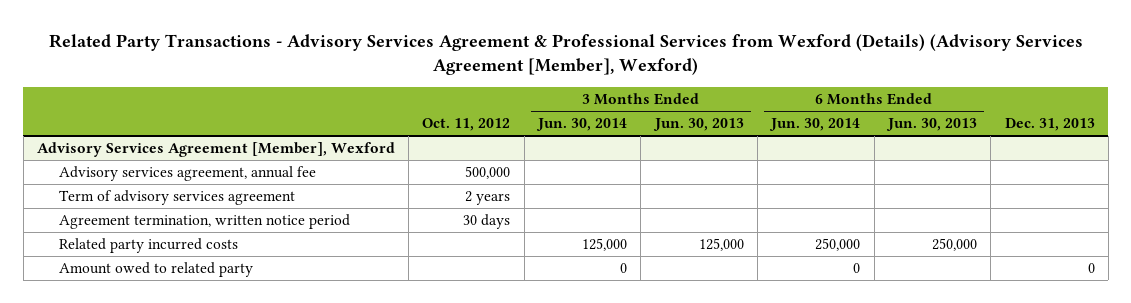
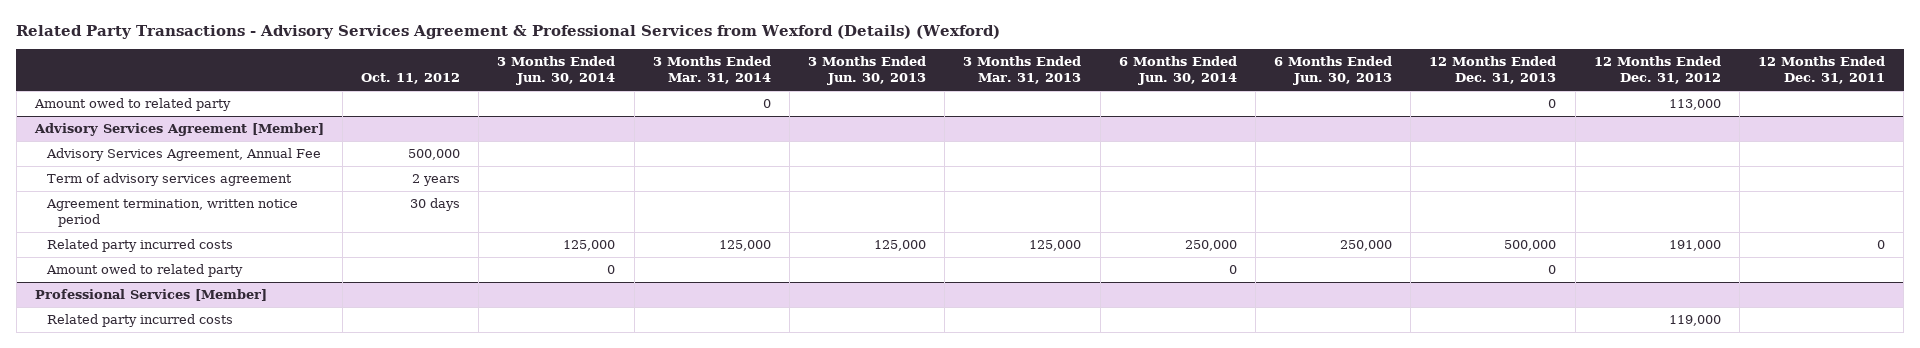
[48,34,1083,76] Related Party Transactions - Advisory Services Agreement & Professional Services from Wexford (Details) (Advisory Services Agreement [Member], Wexford) -> [16,25,1001,40] Related Party Transactions - Advisory Services Agreement & Professional Services from Wexford (Details) (Wexford)
[1004,118,1095,132] Dec. 31, 2013 -> none
none -> [652,56,771,85] 3 Months Ended Mar. 31, 2014
none -> [963,56,1082,85] 3 Months Ended Mar. 31, 2013
none -> [1429,56,1557,85] 12 Months Ended Dec. 31, 2013
none -> [1593,56,1721,85] 12 Months Ended Dec. 31, 2012
none -> [1758,56,1886,85] 12 Months Ended Dec. 31, 2011
none -> [33,98,231,112] Amount owed to related party
[36,142,395,158] Advisory Services Agreement [Member], Wexford -> [33,123,324,137] Advisory Services Agreement [Member]
[59,166,317,182] Advisory services agreement, annual fee -> [45,148,321,162] Advisory Services Agreement, Annual Fee
none -> [34,289,267,302] Professional Services [Member]
none -> [46,314,233,328] Related party incurred costs

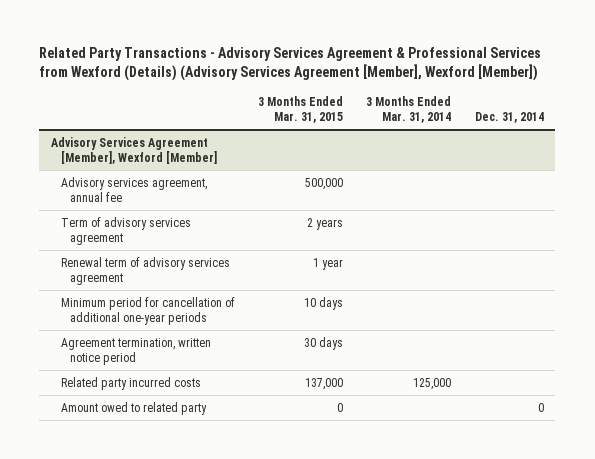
[16,25,1001,40] Related Party Transactions - Advisory Services Agreement & Professional Services from Wexford (Details) (Wexford) -> [39,47,542,82] Related Party Transactions - Advisory Services Agreement & Professional Services from Wexford (Details) (Advisory Services Agreement [Member], Wexford [Member])
[361,73,461,85] Oct. 11, 2012 -> none
[497,56,616,86] 3 Months Ended Jun. 30, 2014 -> none
[808,56,927,86] 3 Months Ended Jun. 30, 2013 -> none
[963,56,1082,85] 3 Months Ended Mar. 31, 2013 -> none
[1118,56,1237,86] 6 Months Ended Jun. 30, 2014 -> none
[1274,56,1393,86] 6 Months Ended Jun. 30, 2013 -> none
[1429,56,1557,85] 12 Months Ended Dec. 31, 2013 -> none
[1593,56,1721,85] 12 Months Ended Dec. 31, 2012 -> none
[1758,56,1886,85] 12 Months Ended Dec. 31, 2011 -> none
none -> [257,95,343,124] 3 Months Ended Mar. 31, 2015
none -> [474,112,544,124] Dec. 31, 2014
[33,98,231,112] Amount owed to related party -> none
[33,123,324,137] Advisory Services Agreement [Member] -> [51,136,217,165] Advisory Services Agreement [Member], Wexford [Member]
[45,148,321,162] Advisory Services Agreement, Annual Fee -> [60,176,207,203] Advisory services agreement, annual fee
none -> [60,256,230,286] Renewal term of advisory services agreement
none -> [60,296,235,326] Minimum period for cancellation of additional one-year periods
[34,289,267,302] Professional Services [Member] -> none
[46,314,233,328] Related party incurred costs -> none

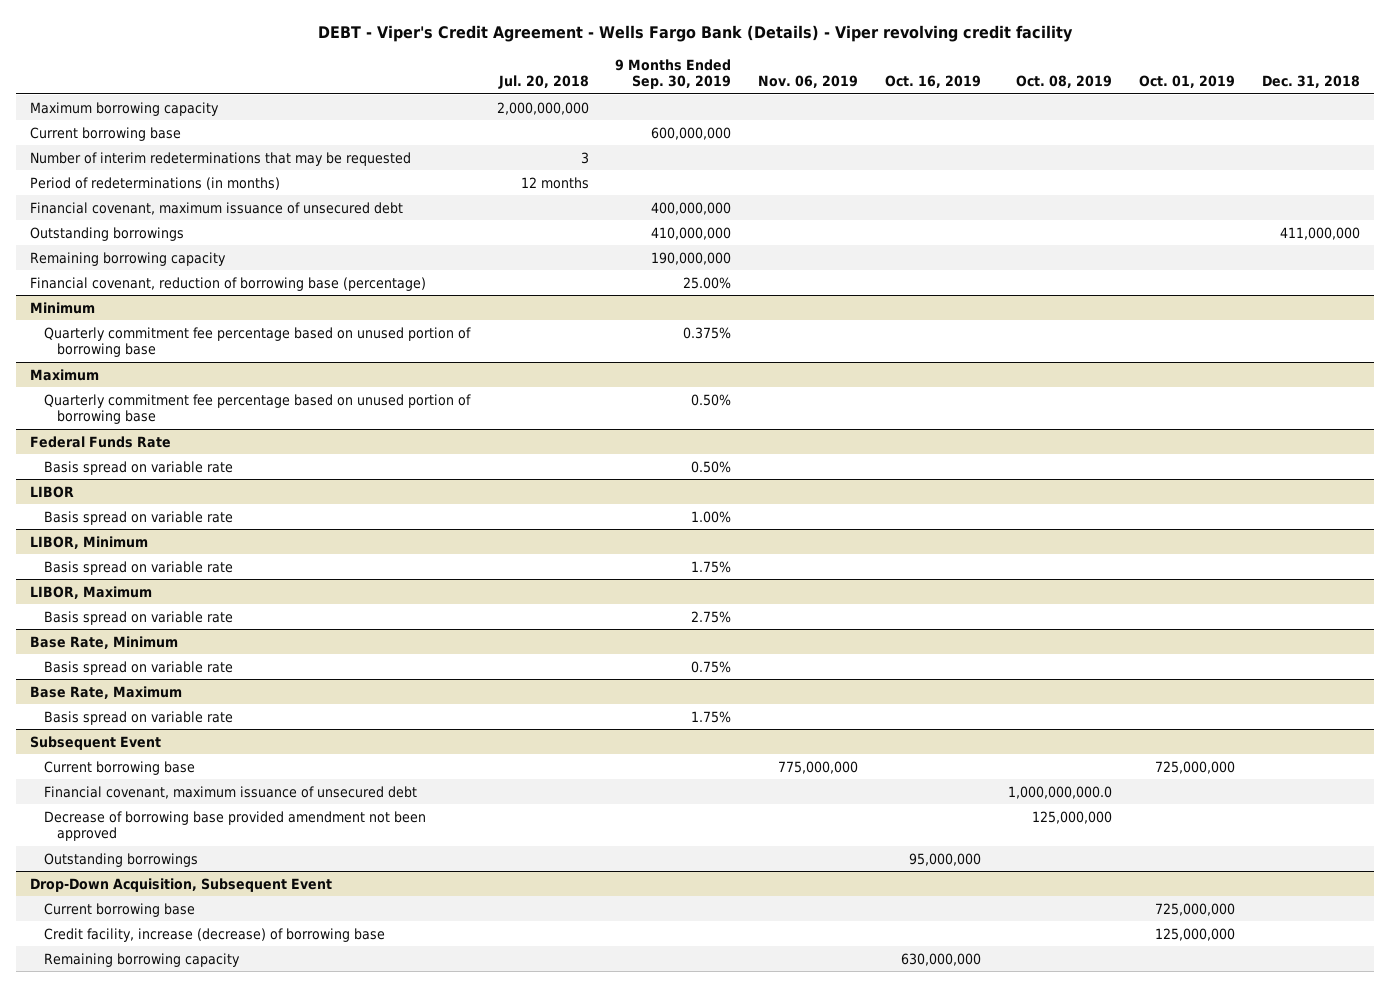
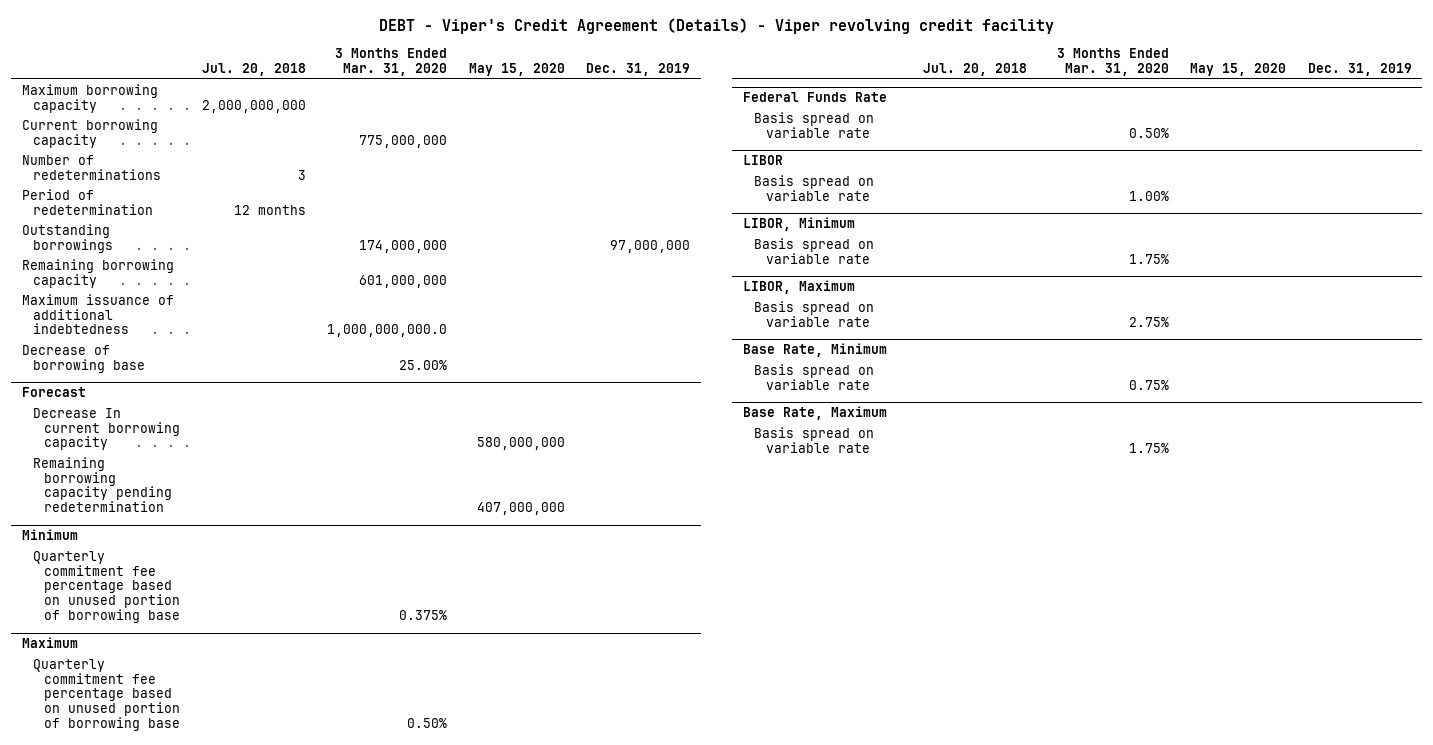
[317,24,1073,42] DEBT - Viper's Credit Agreement - Wells Fargo Bank (Details) - Viper revolving credit facility -> [378,17,1054,34] DEBT - Viper's Credit Agreement (Details) - Viper revolving credit facility
[615,58,732,90] 9 Months Ended Sep. 30, 2019 -> none
[758,75,859,89] Nov. 06, 2019 -> none
[885,75,982,89] Oct. 16, 2019 -> none
[1016,75,1113,89] Oct. 08, 2019 -> none
[1139,75,1236,89] Oct. 01, 2019 -> none
[1262,75,1361,89] Dec. 31, 2018 -> none
none -> [335,48,448,76] 3 Months Ended Mar. 31, 2020
none -> [468,62,565,76] May 15, 2020
none -> [586,62,691,76] Dec. 31, 2019
[29,201,403,215] Financial covenant, maximum issuance of unsecured debt -> none
[29,126,181,141] Current borrowing base -> [21,118,158,148] Current borrowing capacity
[29,151,411,166] Number of interim redeterminations that may be requested -> [21,154,161,180] Number of redeterminations
[29,176,280,190] Period of redeterminations (in months) -> [21,188,153,215] Period of redetermination
none -> [21,293,174,335] Maximum issuance of additional indebtedness
[29,276,426,291] Financial covenant, reduction of borrowing base (percentage) -> [21,344,145,373] Decrease of borrowing base
none -> [21,387,86,398] Forecast
none -> [32,407,181,451] Decrease In current borrowing capacity
none -> [32,456,173,513] Remaining borrowing capacity pending redetermination
[29,735,161,750] Subsequent Event -> none
[43,760,195,775] Current borrowing base -> none
[43,785,417,799] Financial covenant, maximum issuance of unsecured debt -> none
[43,810,426,842] Decrease of borrowing base provided amendment not been approved -> none
[43,852,198,867] Outstanding borrowings -> none
[29,877,332,892] Drop-Down Acquisition, Subsequent Event -> none
[43,902,195,917] Current borrowing base -> none
[43,927,385,942] Credit facility, increase (decrease) of borrowing base -> none
[43,952,240,967] Remaining borrowing capacity -> none

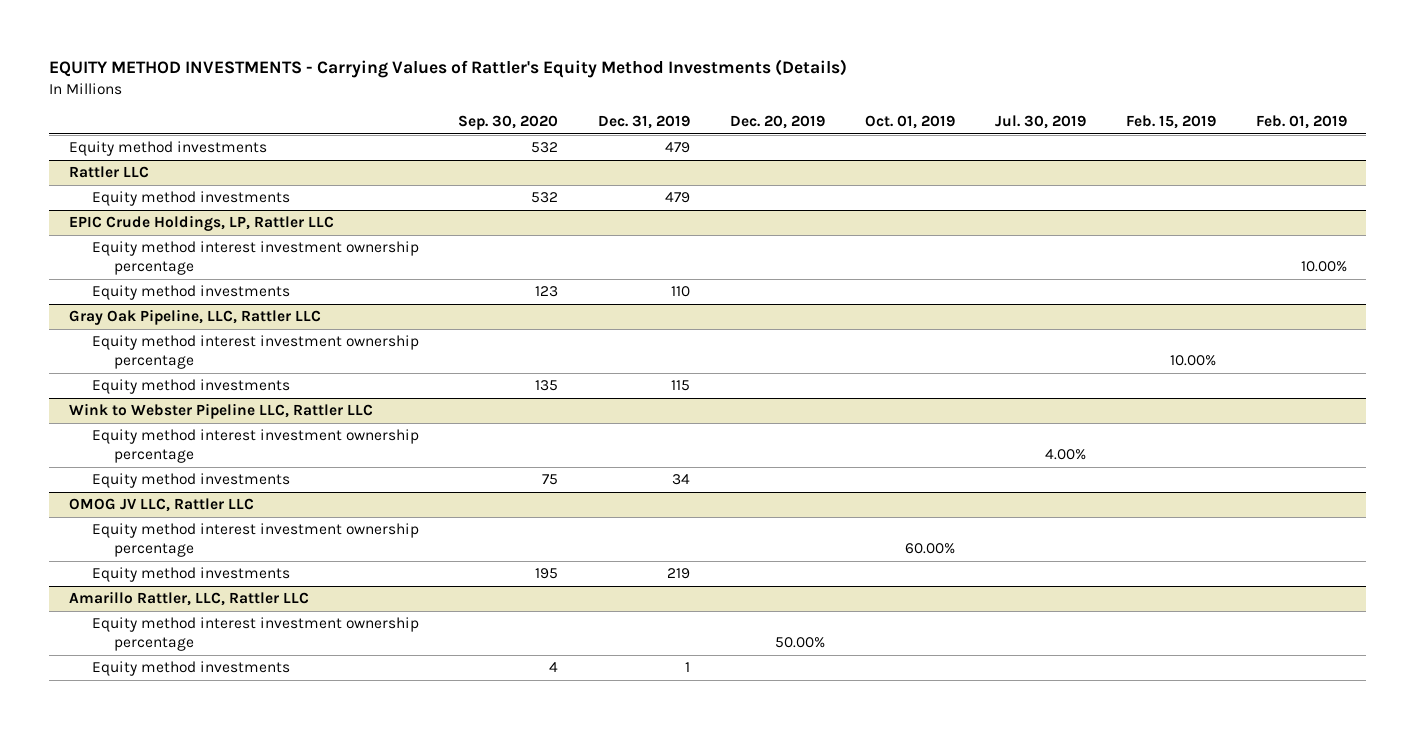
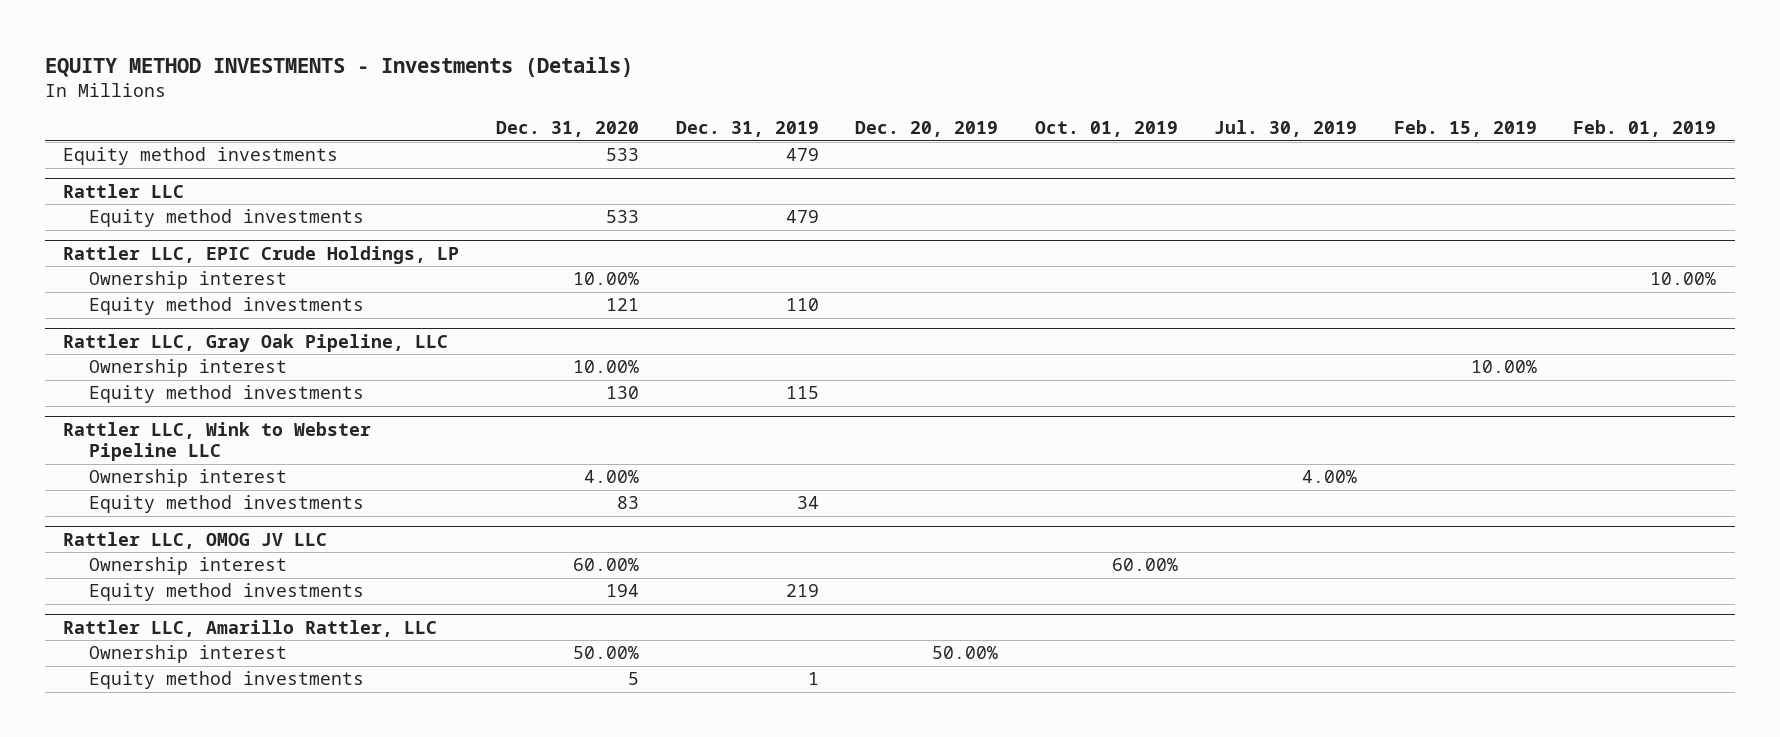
[49,58,848,78] EQUITY METHOD INVESTMENTS - Carrying Values of Rattler's Equity Method Investments (Details) -> [45,56,634,77] EQUITY METHOD INVESTMENTS - Investments (Details)
[458,115,559,131] Sep. 30, 2020 -> none
none -> [495,121,639,138] Dec. 31, 2020
[68,215,334,232] EPIC Crude Holdings, LP, Rattler LLC -> [63,245,460,264] Rattler LLC, EPIC Crude Holdings, LP
[91,241,419,276] Equity method interest investment ownership percentage -> [88,271,287,290] Ownership interest
[68,309,321,326] Gray Oak Pipeline, LLC, Rattler LLC -> [63,333,449,352] Rattler LLC, Gray Oak Pipeline, LLC
[91,335,419,370] Equity method interest investment ownership percentage -> [88,359,287,378] Ownership interest
[68,403,373,420] Wink to Webster Pipeline LLC, Rattler LLC -> [63,421,372,462] Rattler LLC, Wink to Webster Pipeline LLC
[91,429,419,464] Equity method interest investment ownership percentage -> [88,469,287,488] Ownership interest
[68,498,254,513] OMOG JV LLC, Rattler LLC -> [63,531,328,549] Rattler LLC, OMOG JV LLC
[91,523,419,558] Equity method interest investment ownership percentage -> [88,557,287,576] Ownership interest
[68,591,309,607] Amarillo Rattler, LLC, Rattler LLC -> [63,619,438,637] Rattler LLC, Amarillo Rattler, LLC
[91,617,419,652] Equity method interest investment ownership percentage -> [88,645,287,664] Ownership interest

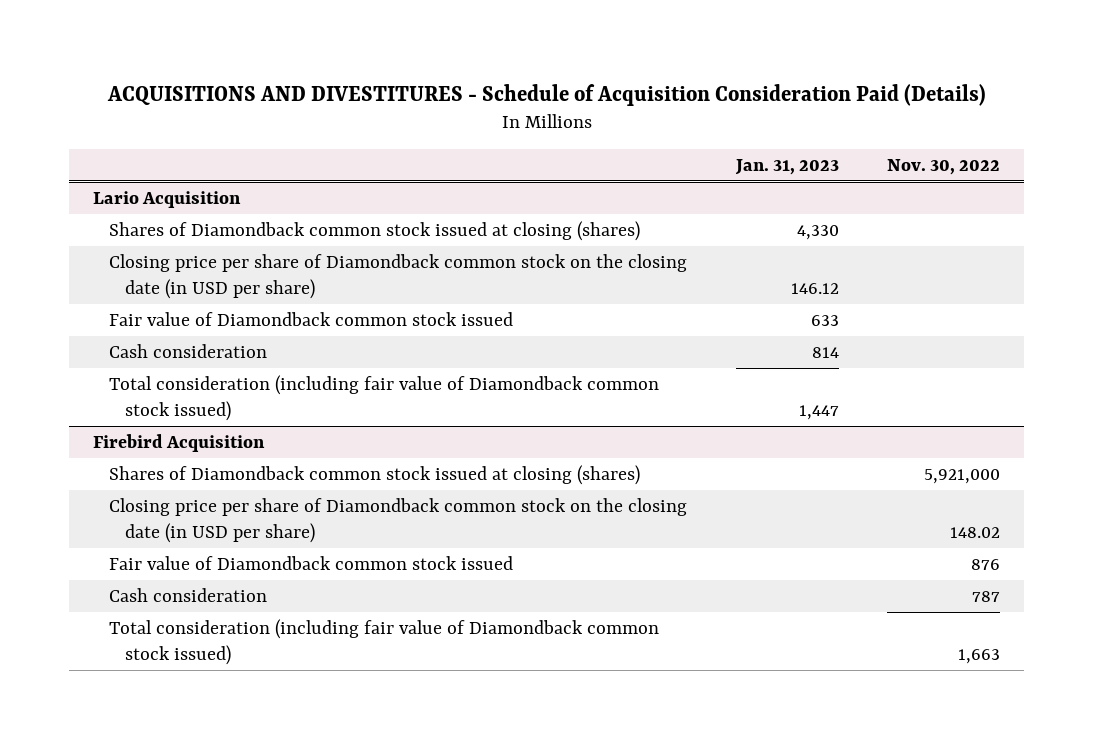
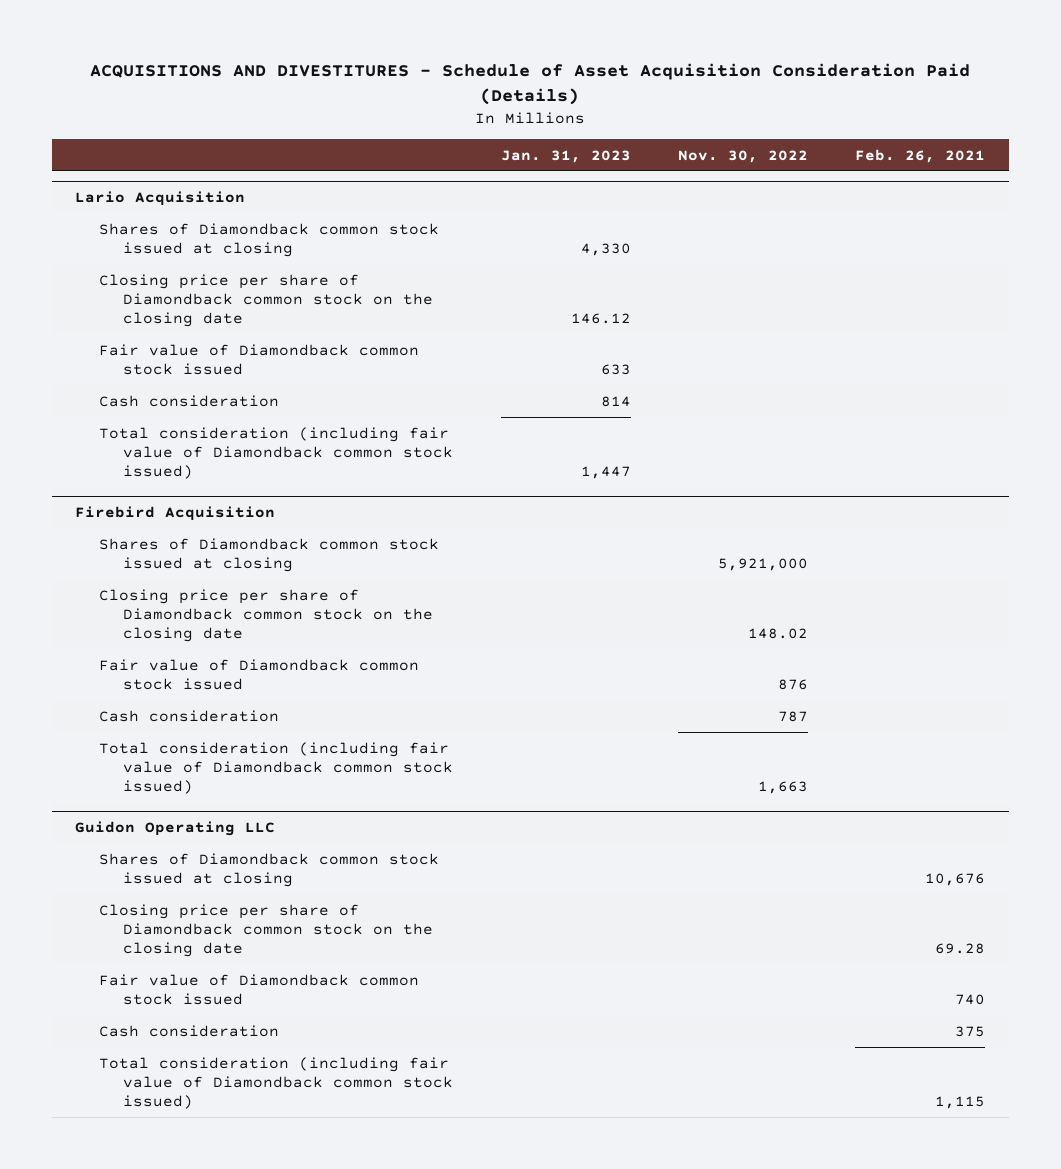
[106,83,986,106] ACQUISITIONS AND DIVESTITURES - Schedule of Acquisition Consideration Paid (Details) -> [90,63,971,106] ACQUISITIONS AND DIVESTITURES - Schedule of Asset Acquisition Consideration Paid (Details)
none -> [855,148,986,163] Feb. 26, 2021
[109,220,641,241] Shares of Diamondback common stock issued at closing (shares) -> [99,222,440,257] Shares of Diamondback common stock issued at closing
[109,253,688,299] Closing price per share of Diamondback common stock on the closing date (in USD per share) -> [99,273,434,327] Closing price per share of Diamondback common stock on the closing date
[109,464,641,485] Shares of Diamondback common stock issued at closing (shares) -> [99,537,440,572] Shares of Diamondback common stock issued at closing
[109,497,688,543] Closing price per share of Diamondback common stock on the closing date (in USD per share) -> [99,588,434,642] Closing price per share of Diamondback common stock on the closing date
none -> [75,821,276,837] Guidon Operating LLC
none -> [99,852,440,887] Shares of Diamondback common stock issued at closing
none -> [99,903,434,957] Closing price per share of Diamondback common stock on the closing date
none -> [99,973,420,1005] Fair value of Diamondback common stock issued
none -> [99,1024,280,1037] Cash consideration
none -> [99,1056,454,1109] Total consideration (including fair value of Diamondback common stock issued)

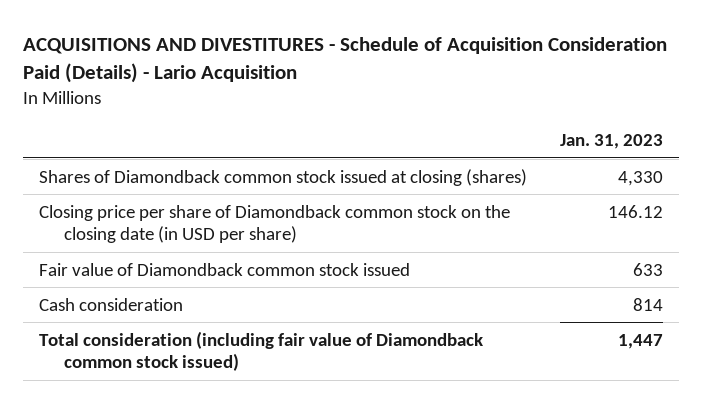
[90,63,971,106] ACQUISITIONS AND DIVESTITURES - Schedule of Asset Acquisition Consideration Paid (Details) -> [22,37,667,84] ACQUISITIONS AND DIVESTITURES - Schedule of Acquisition Consideration Paid (Details) - Lario Acquisition
[678,149,809,163] Nov. 30, 2022 -> none
[855,148,986,163] Feb. 26, 2021 -> none
[75,191,246,207] Lario Acquisition -> none
[99,222,440,257] Shares of Diamondback common stock issued at closing -> [39,168,528,186] Shares of Diamondback common stock issued at closing (shares)
[99,273,434,327] Closing price per share of Diamondback common stock on the closing date -> [39,204,511,244] Closing price per share of Diamondback common stock on the closing date (in USD per share)
[75,506,276,522] Firebird Acquisition -> none
[99,537,440,572] Shares of Diamondback common stock issued at closing -> none
[99,588,434,642] Closing price per share of Diamondback common stock on the closing date -> none
[99,658,420,690] Fair value of Diamondback common stock issued -> none
[99,709,280,722] Cash consideration -> none
[99,741,454,794] Total consideration (including fair value of Diamondback common stock issued) -> none
[75,821,276,837] Guidon Operating LLC -> none
[99,852,440,887] Shares of Diamondback common stock issued at closing -> none
[99,903,434,957] Closing price per share of Diamondback common stock on the closing date -> none
[99,973,420,1005] Fair value of Diamondback common stock issued -> none
[99,1024,280,1037] Cash consideration -> none
[99,1056,454,1109] Total consideration (including fair value of Diamondback common stock issued) -> none

